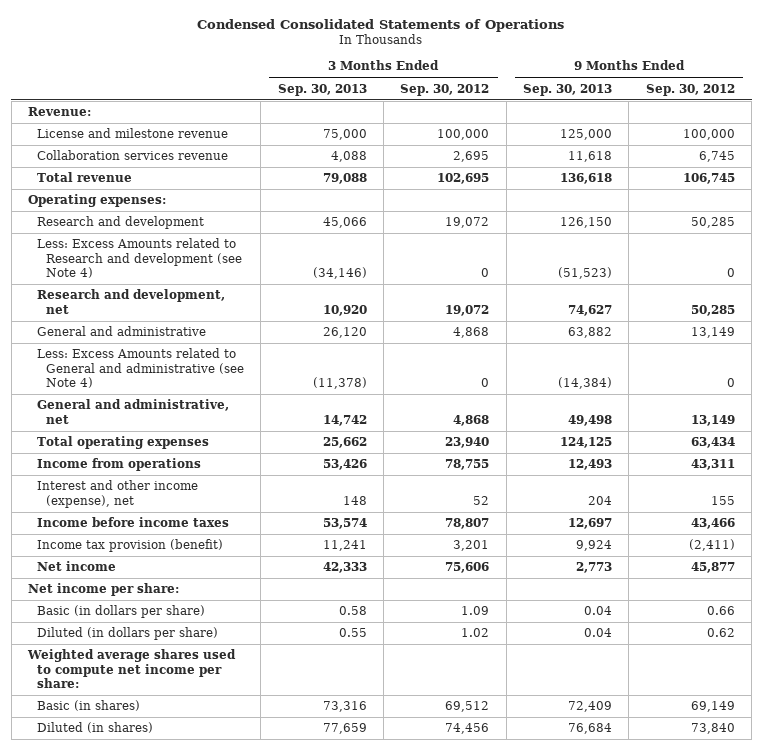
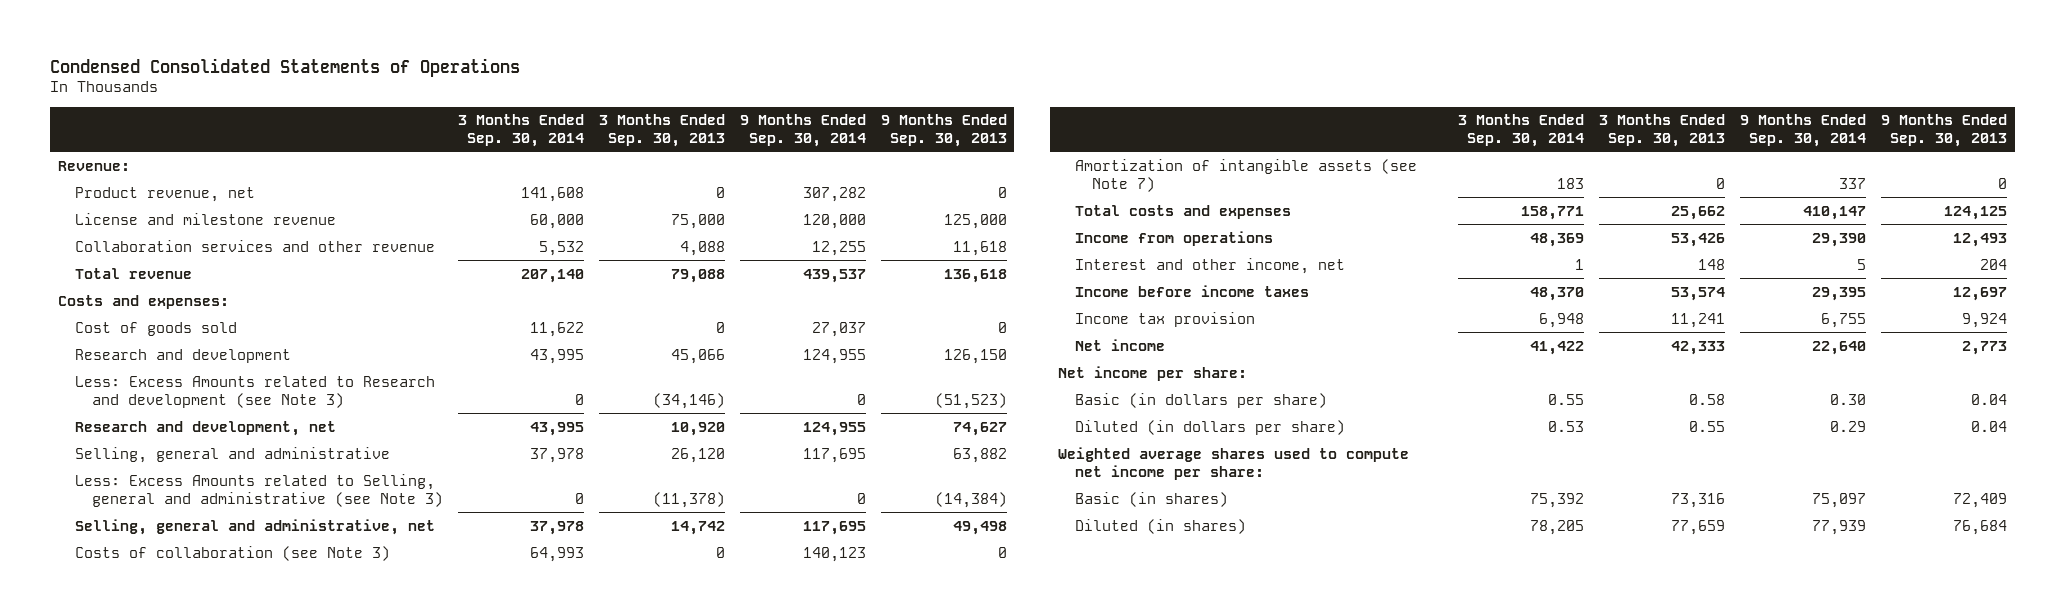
[400,83,490,96] Sep. 30, 2012 -> none
[645,83,735,96] Sep. 30, 2012 -> none
none -> [457,114,584,148] 3 Months Ended Sep. 30, 2014
none -> [739,114,866,148] 9 Months Ended Sep. 30, 2014
none -> [74,186,255,202] Product revenue, net
[36,150,228,161] Collaboration services revenue -> [74,239,435,252] Collaboration services and other revenue
[28,194,167,208] Operating expenses: -> [57,294,229,309] Costs and expenses:
none -> [74,321,237,336] Cost of goods sold
[36,238,242,279] Less: Excess Amounts related to Research and development (see Note 4) -> [74,375,435,408] Less: Excess Amounts related to Research and development (see Note 3)
[36,326,206,337] General and administrative -> [74,446,390,463] Selling, general and administrative
[36,348,244,389] Less: Excess Amounts related to General and administrative (see Note 4) -> [74,473,443,507] Less: Excess Amounts related to Selling, general and administrative (see Note 3)
[36,399,229,424] General and administrative, net -> [74,518,435,535] Selling, general and administrative, net
none -> [74,545,390,561] Costs of collaboration (see Note 3)
none -> [1074,158,1417,192] Amortization of intangible assets (see Note 7)
[36,436,209,450] Total operating expenses -> [1074,204,1291,219] Total costs and expenses
[36,480,198,508] Interest and other income (expense), net -> [1074,257,1345,274] Interest and other income, net
[36,539,223,553] Income tax provision (benefit) -> [1074,311,1255,327] Income tax provision

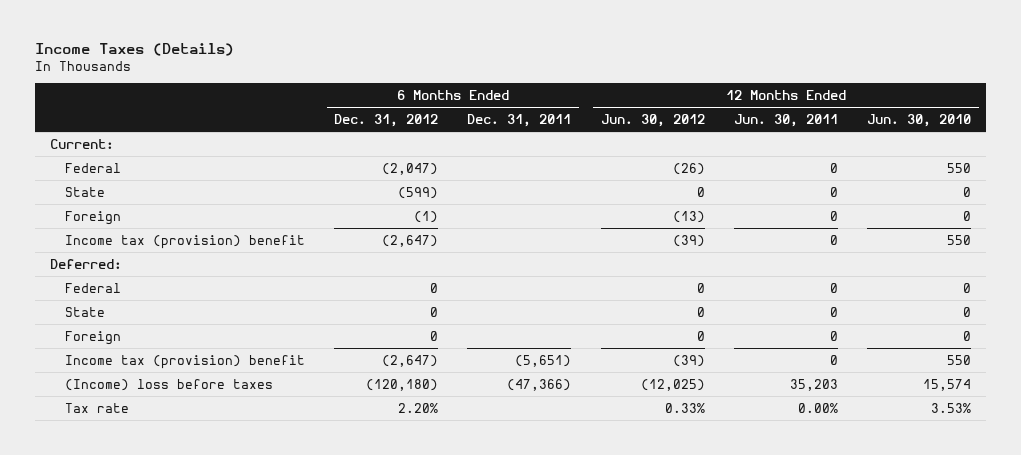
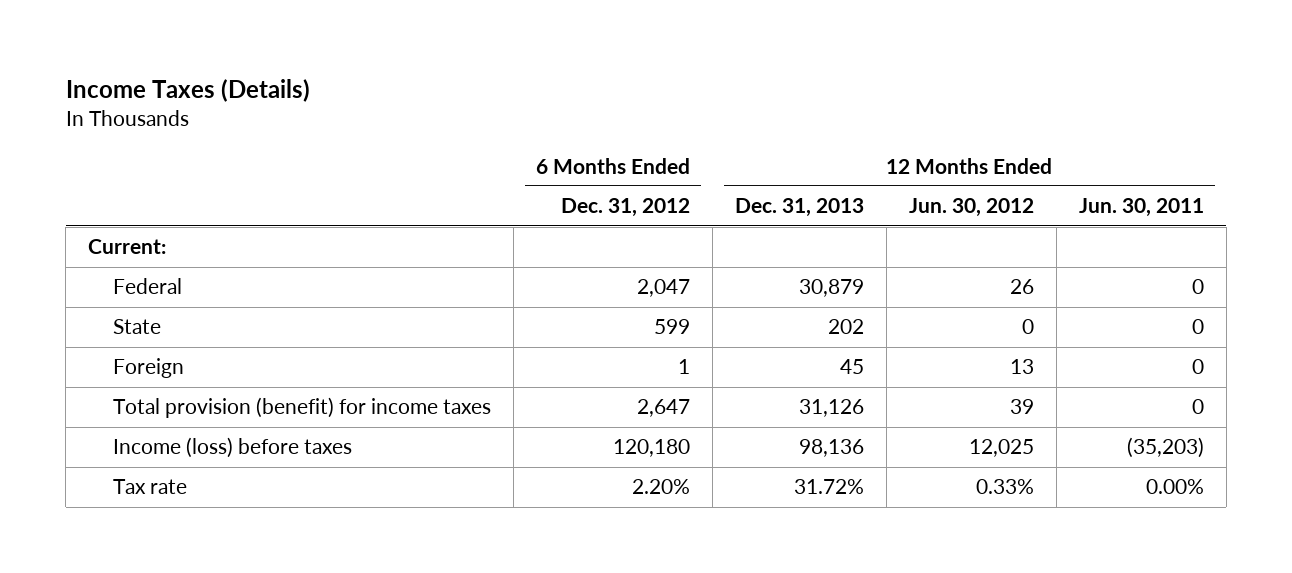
[467,113,572,127] Dec. 31, 2011 -> none
[867,113,972,127] Jun. 30, 2010 -> none
none -> [735,198,865,218] Dec. 31, 2013
[64,234,305,249] Income tax (provision) benefit -> none
[50,258,123,269] Deferred: -> none
[64,282,121,293] Federal -> none
[64,306,105,317] State -> none
[64,330,121,345] Foreign -> none
[382,162,439,175] (2,047) -> [637,279,691,298] 2,047
[672,162,705,175] (26) -> [1009,279,1034,295] 26
[398,186,439,199] (599) -> [654,319,691,335] 599
[414,210,439,223] (1) -> [678,359,691,375] 1
[672,210,705,223] (13) -> [1009,359,1034,375] 13
[64,354,305,369] Income tax (provision) benefit -> [113,397,492,419] Total provision (benefit) for income taxes
[382,354,439,367] (2,647) -> [637,399,691,418] 2,647
[672,354,705,367] (39) -> [1009,399,1034,415] 39
[64,378,273,391] (Income) loss before taxes -> [113,437,353,459] Income (loss) before taxes
[366,378,439,391] (120,180) -> [613,439,691,458] 120,180
[640,378,705,391] (12,025) -> [968,439,1034,458] 12,025
[790,378,839,391] 35,203 -> [1126,437,1204,459] (35,203)

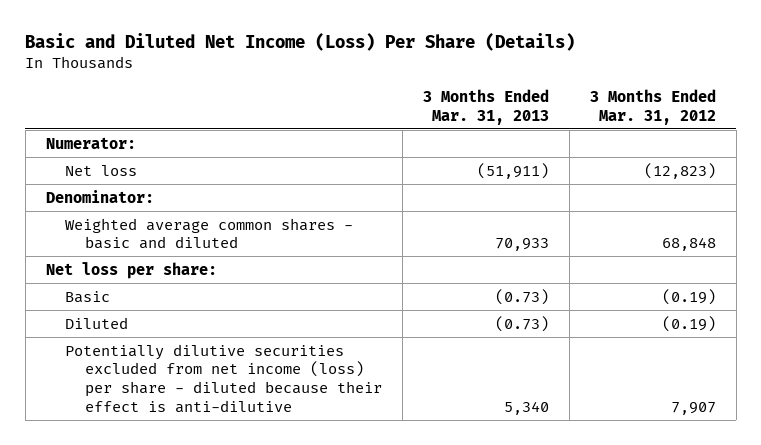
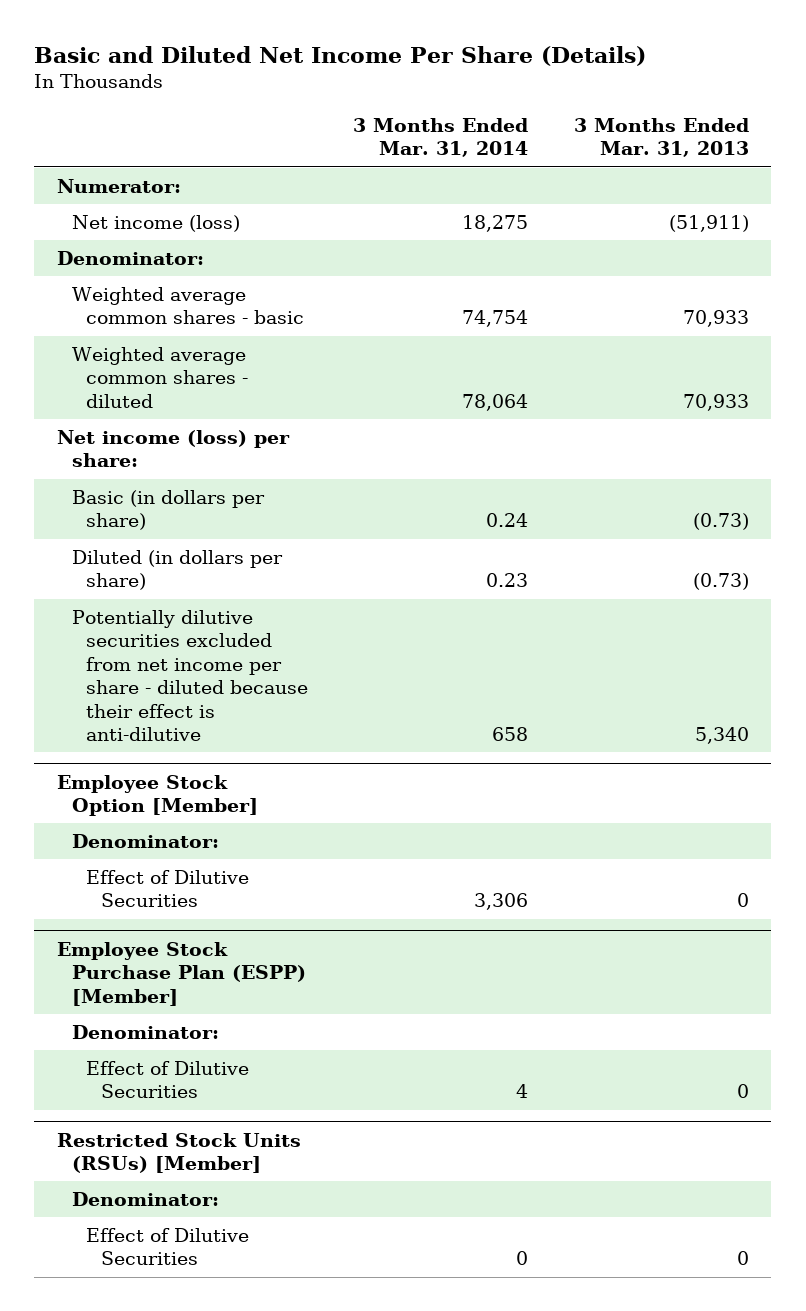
[25,33,576,52] Basic and Diluted Net Income (Loss) Per Share (Details) -> [34,46,647,67] Basic and Diluted Net Income Per Share (Details)
[589,89,716,125] 3 Months Ended Mar. 31, 2012 -> none
none -> [353,117,529,158] 3 Months Ended Mar. 31, 2014
[65,164,138,176] Net loss -> [71,214,240,232] Net income (loss)
[65,217,354,250] Weighted average common shares - basic and diluted -> [71,286,305,325] Weighted average common shares - basic
none -> [71,346,249,408] Weighted average common shares - diluted
[45,261,217,279] Net loss per share: -> [57,429,291,468] Net income (loss) per share:
[65,290,111,303] Basic -> [71,489,265,531] Basic (in dollars per share)
[65,316,129,329] Diluted -> [71,549,283,591] Diluted (in dollars per share)
[65,343,383,413] Potentially dilutive securities excluded from net income (loss) per share - diluted because their effect is anti-dilutive -> [71,609,309,742] Potentially dilutive securities excluded from net income per share - diluted because their effect is anti-dilutive
none -> [57,774,258,817] Employee Stock Option [Member]
none -> [71,833,219,848] Denominator:
none -> [86,869,250,908] Effect of Dilutive Securities
none -> [57,941,306,1006] Employee Stock Purchase Plan (ESPP) [Member]
none -> [71,1024,219,1039] Denominator:
none -> [86,1060,250,1099] Effect of Dilutive Securities
none -> [57,1132,302,1174] Restricted Stock Units (RSUs) [Member]
none -> [71,1191,219,1206] Denominator:
none -> [86,1227,250,1266] Effect of Dilutive Securities

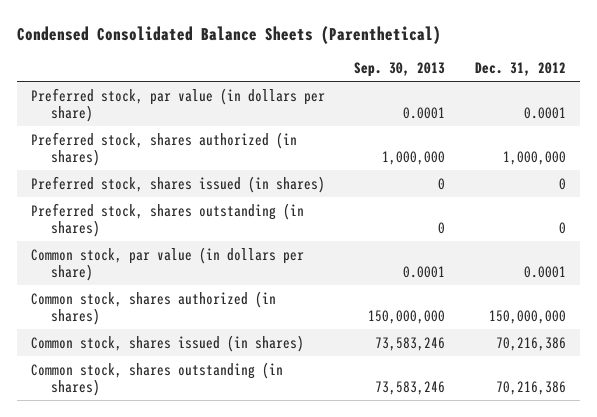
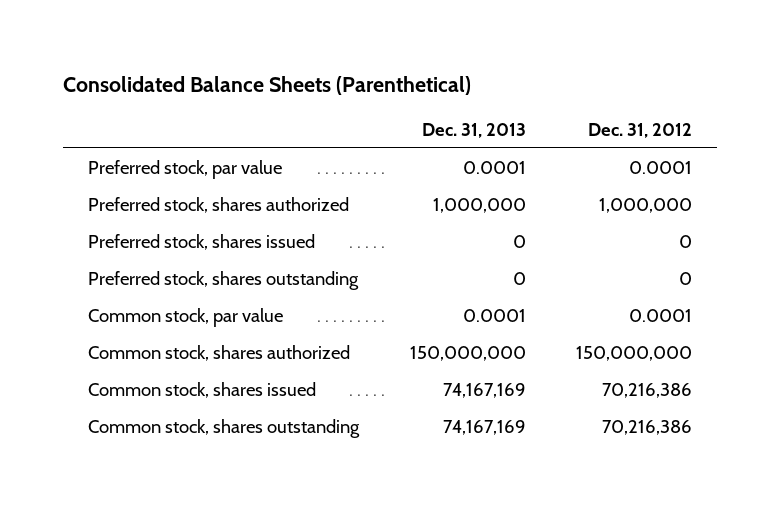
[16,25,441,44] Condensed Consolidated Balance Sheets (Parenthetical) -> [63,76,472,96] Consolidated Balance Sheets (Parenthetical)
[354,61,446,77] Sep. 30, 2013 -> none
none -> [421,122,526,138] Dec. 31, 2013
[31,87,326,122] Preferred stock, par value (in dollars per share) -> [88,160,283,180] Preferred stock, par value
[31,131,298,166] Preferred stock, shares authorized (in shares) -> [88,197,350,214] Preferred stock, shares authorized
[31,175,326,193] Preferred stock, shares issued (in shares) -> [88,234,316,251] Preferred stock, shares issued
[31,202,305,237] Preferred stock, shares outstanding (in shares) -> [88,271,360,291] Preferred stock, shares outstanding
[31,246,305,281] Common stock, par value (in dollars per share) -> [88,308,284,328] Common stock, par value
[31,290,277,325] Common stock, shares authorized (in shares) -> [88,345,351,362] Common stock, shares authorized
[31,334,305,352] Common stock, shares issued (in shares) -> [88,382,317,399] Common stock, shares issued
[31,361,284,396] Common stock, shares outstanding (in shares) -> [88,419,361,439] Common stock, shares outstanding

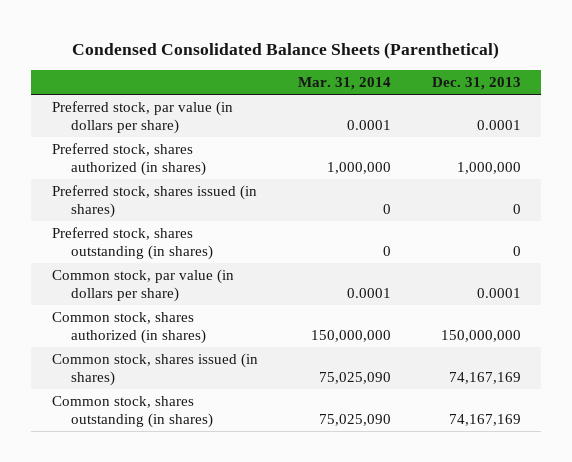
[63,76,472,96] Consolidated Balance Sheets (Parenthetical) -> [72,41,500,59] Condensed Consolidated Balance Sheets (Parenthetical)
[588,122,693,138] Dec. 31, 2012 -> none
none -> [298,76,392,90] Mar. 31, 2014
[88,160,283,180] Preferred stock, par value -> [51,101,233,135] Preferred stock, par value (in dollars per share)
[88,197,350,214] Preferred stock, shares authorized -> [51,143,207,177] Preferred stock, shares authorized (in shares)
[88,234,316,251] Preferred stock, shares issued -> [51,185,257,219] Preferred stock, shares issued (in shares)
[88,271,360,291] Preferred stock, shares outstanding -> [51,227,214,261] Preferred stock, shares outstanding (in shares)
[88,308,284,328] Common stock, par value -> [51,269,234,303] Common stock, par value (in dollars per share)
[88,345,351,362] Common stock, shares authorized -> [51,312,207,345] Common stock, shares authorized (in shares)
[88,382,317,399] Common stock, shares issued -> [51,353,258,387] Common stock, shares issued (in shares)
[88,419,361,439] Common stock, shares outstanding -> [51,396,214,429] Common stock, shares outstanding (in shares)

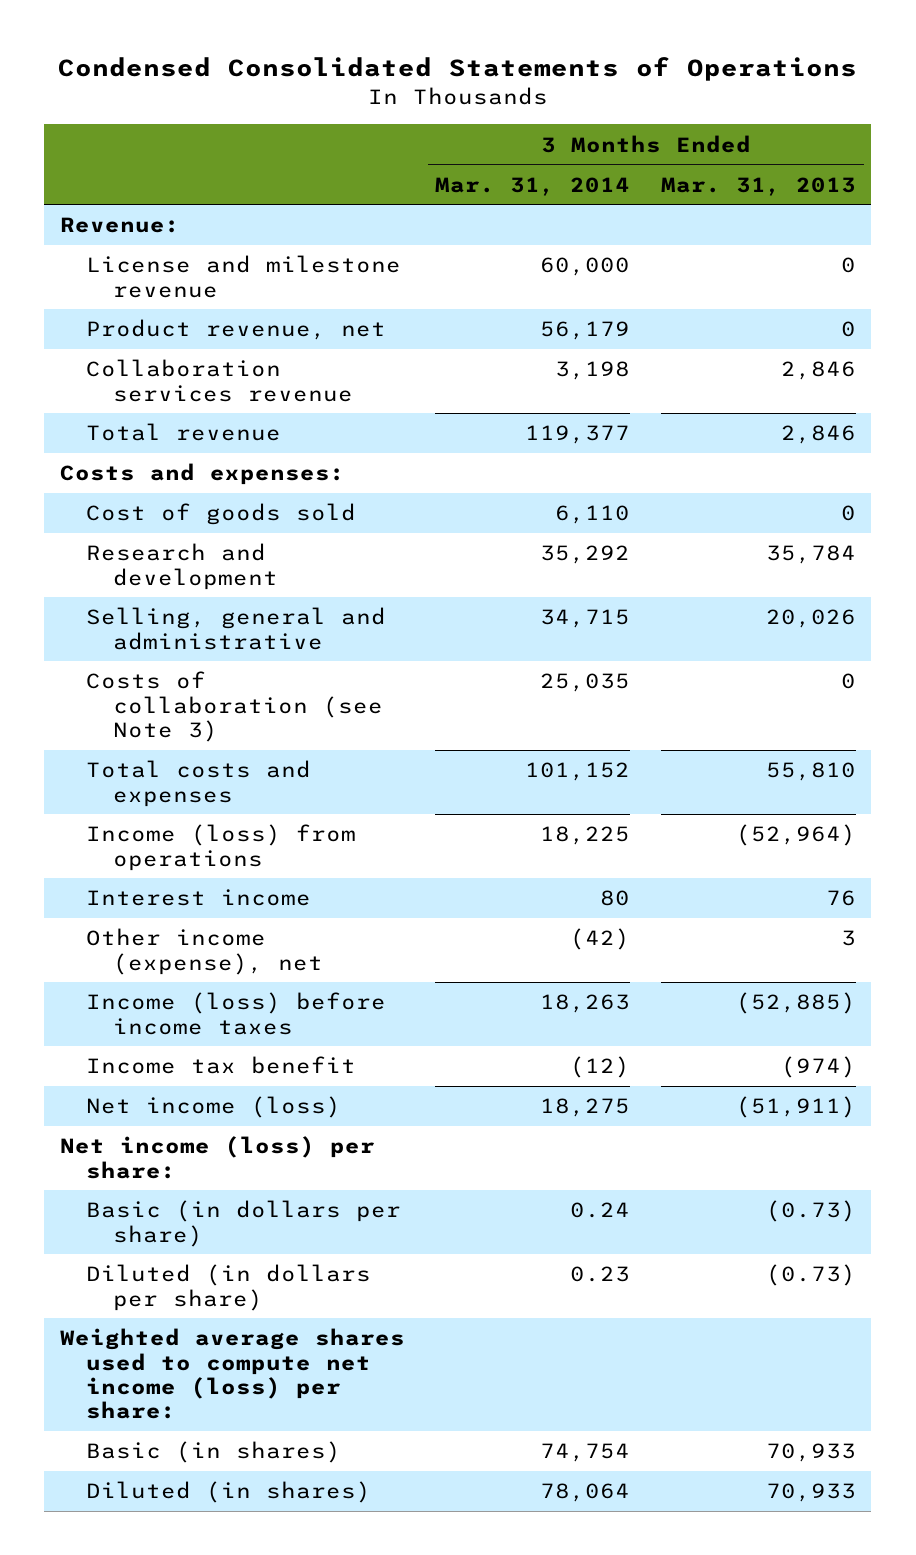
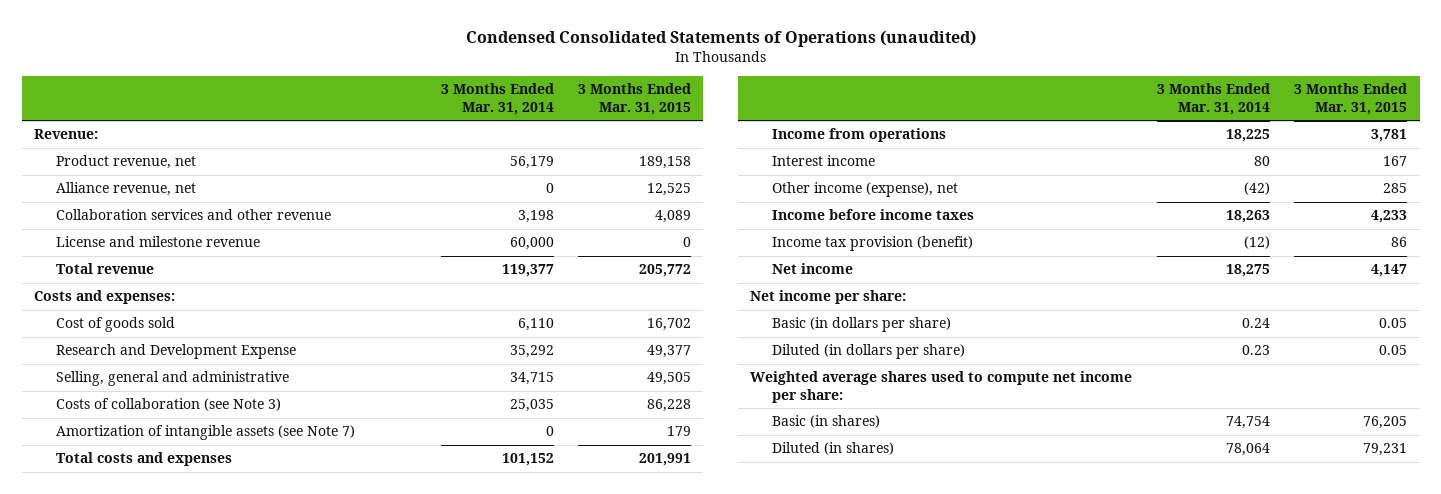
[57,57,857,82] Condensed Consolidated Statements of Operations -> [465,30,976,48] Condensed Consolidated Statements of Operations (unaudited)
[660,176,856,196] Mar. 31, 2013 -> none
none -> [578,83,692,116] 3 Months Ended Mar. 31, 2015
none -> [55,182,196,197] Alliance revenue, net
[86,359,354,402] Collaboration services revenue -> [55,209,331,221] Collaboration services and other revenue
[86,255,402,298] License and milestone revenue -> [55,236,260,248] License and milestone revenue
[86,543,279,590] Research and development -> [55,344,296,360] Research and Development Expense
none -> [55,425,355,441] Amortization of intangible assets (see Note 7)
[86,824,357,871] Income (loss) from operations -> [772,128,947,143] Income from operations
[86,992,387,1035] Income (loss) before income taxes -> [772,209,975,221] Income before income taxes
[86,1056,357,1075] Income tax benefit -> [772,236,974,252] Income tax provision (benefit)
[86,1096,342,1119] Net income (loss) -> [772,263,854,275] Net income
[59,1136,375,1179] Net income (loss) per share: -> [750,290,907,305] Net income per share:
[59,1328,405,1420] Weighted average shares used to compute net income (loss) per share: -> [750,371,1133,404] Weighted average shares used to compute net income per share:

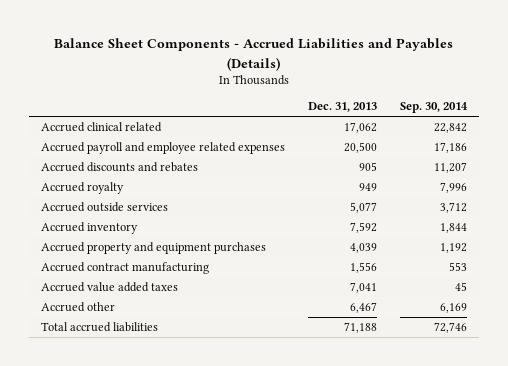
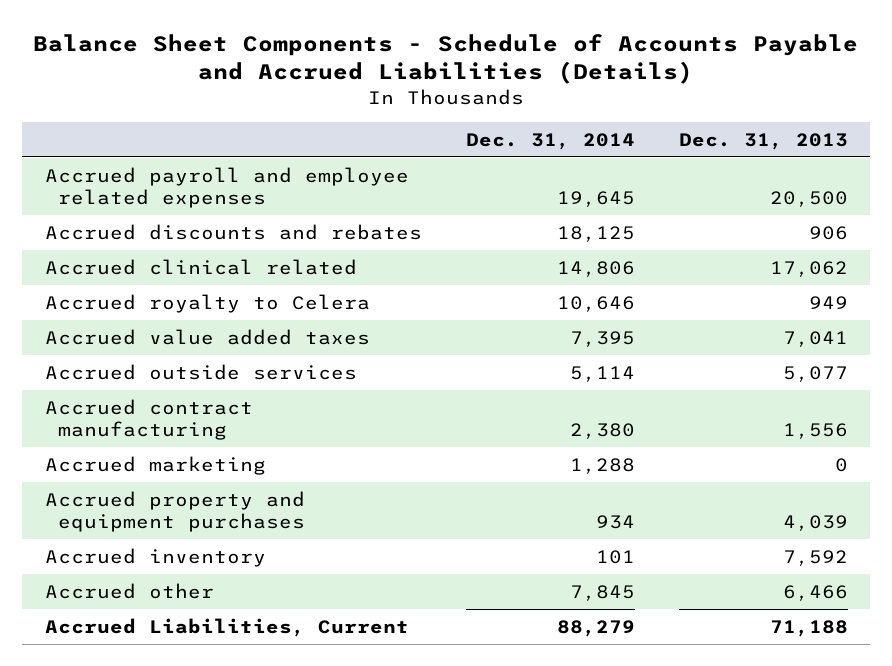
[53,38,453,71] Balance Sheet Components - Accrued Liabilities and Payables (Details) -> [33,33,859,85] Balance Sheet Components - Schedule of Accounts Payable and Accrued Liabilities (Details)
[400,102,469,114] Sep. 30, 2014 -> none
none -> [465,132,635,150] Dec. 31, 2014
[358,161,377,171] 905 -> [808,225,848,240] 906
[40,121,162,132] Accrued clinical related -> [44,258,357,275] Accrued clinical related
[40,181,124,194] Accrued royalty -> [44,293,370,313] Accrued royalty to Celera
[40,281,178,292] Accrued value added taxes -> [44,328,370,345] Accrued value added taxes
none -> [44,455,266,475] Accrued marketing
[40,241,266,254] Accrued property and equipment purchases -> [44,490,306,532] Accrued property and equipment purchases
[40,221,138,234] Accrued inventory -> [44,547,266,567] Accrued inventory
[349,301,377,313] 6,467 -> [782,584,848,601] 6,466
[40,321,158,332] Total accrued liabilities -> [44,617,409,637] Accrued Liabilities, Current

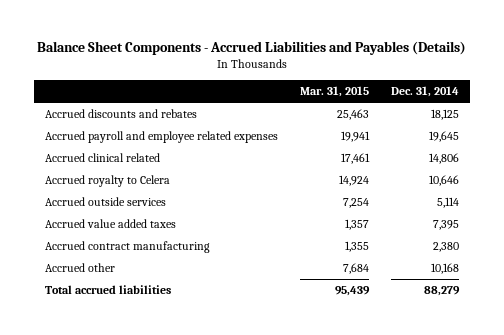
[33,33,859,85] Balance Sheet Components - Schedule of Accounts Payable and Accrued Liabilities (Details) -> [36,41,466,56] Balance Sheet Components - Accrued Liabilities and Payables (Details)
[678,132,848,150] Dec. 31, 2013 -> none
none -> [299,86,369,98] Mar. 31, 2015
[44,166,409,208] Accrued payroll and employee related expenses -> [44,131,278,144] Accrued payroll and employee related expenses
[44,328,370,345] Accrued value added taxes -> [44,219,176,229] Accrued value added taxes
[44,455,266,475] Accrued marketing -> none
[44,490,306,532] Accrued property and equipment purchases -> none
[44,547,266,567] Accrued inventory -> none
[569,584,635,601] 7,845 -> [431,263,460,275] 10,168
[44,617,409,637] Accrued Liabilities, Current -> [44,285,171,295] Total accrued liabilities

